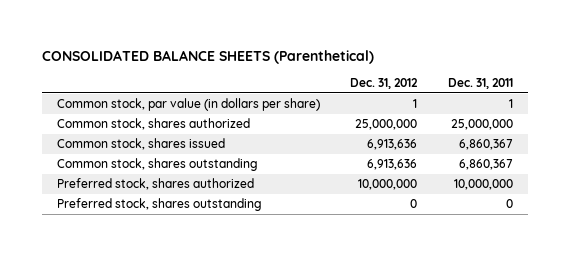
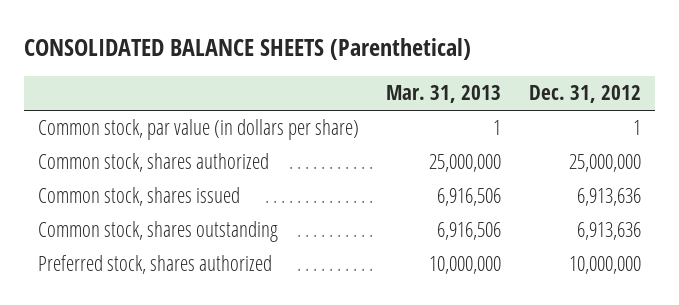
[447,78,513,90] Dec. 31, 2011 -> none
none -> [386,85,502,104] Mar. 31, 2013
[56,198,262,212] Preferred stock, shares outstanding -> none

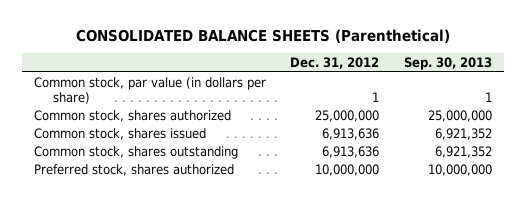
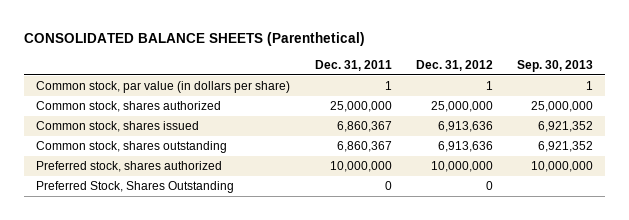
none -> [314,59,392,71] Dec. 31, 2011
none -> [36,181,235,194] Preferred Stock, Shares Outstanding

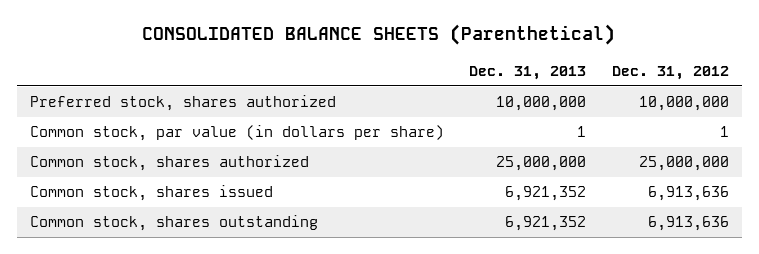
[314,59,392,71] Dec. 31, 2011 -> none
[516,59,593,72] Sep. 30, 2013 -> none
none -> [469,65,587,80] Dec. 31, 2013
[36,161,223,173] Preferred stock, shares authorized -> [29,95,336,112] Preferred stock, shares authorized
[36,181,235,194] Preferred Stock, Shares Outstanding -> none

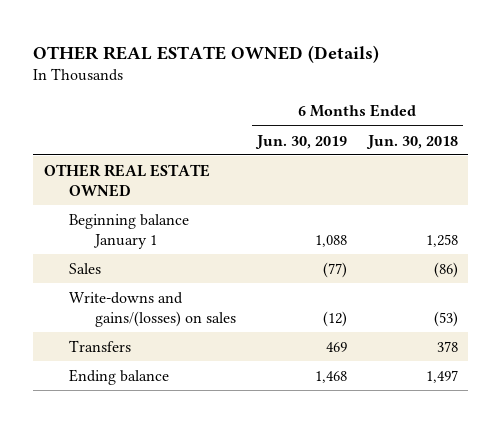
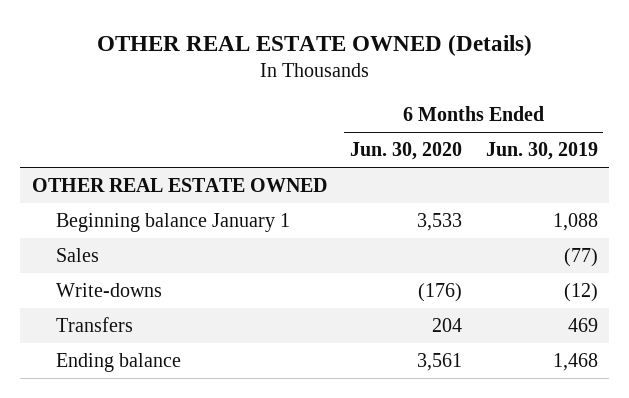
[365,134,458,149] Jun. 30, 2018 -> none
none -> [350,142,463,161] Jun. 30, 2020
[69,291,236,327] Write-downs and gains/(losses) on sales -> [56,282,163,297] Write-downs

